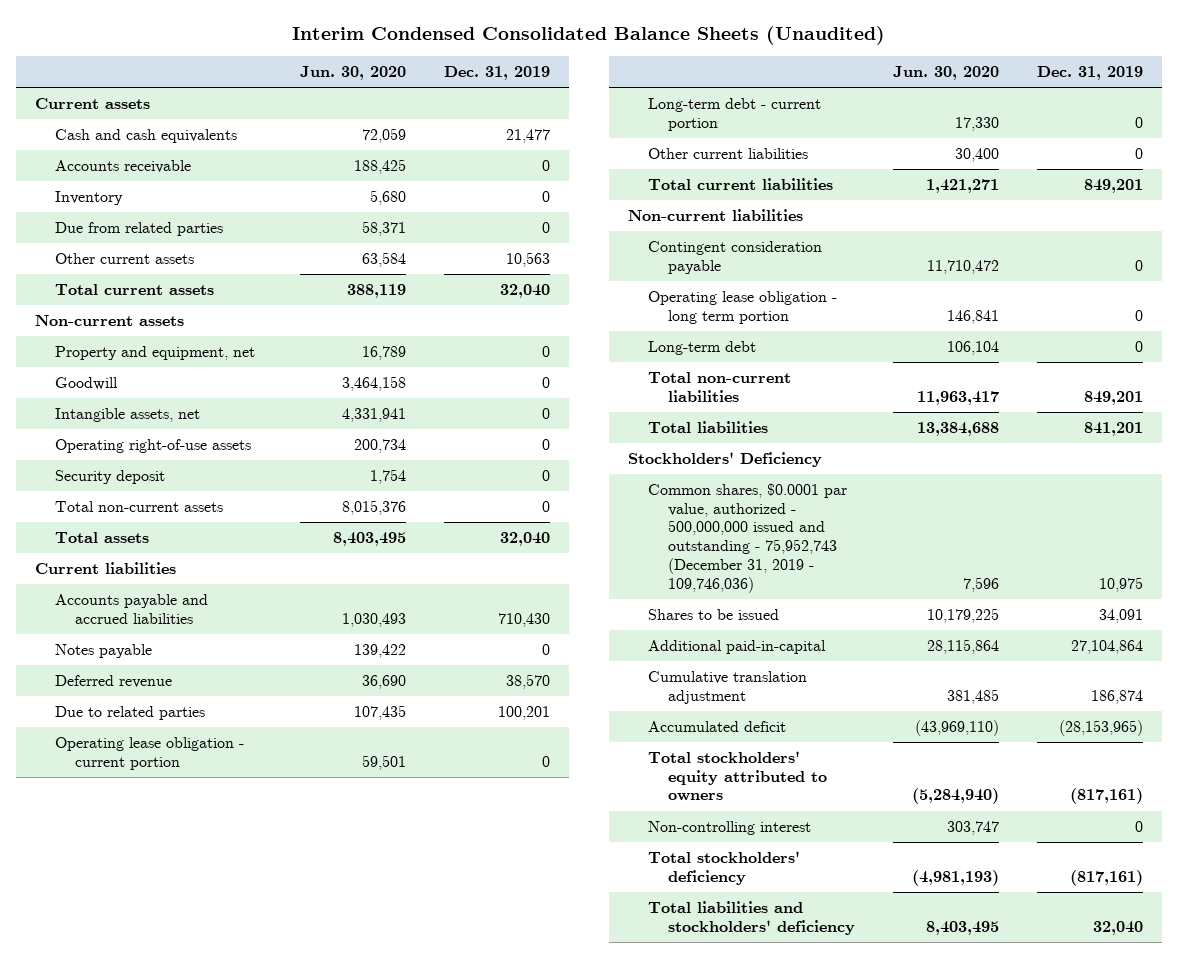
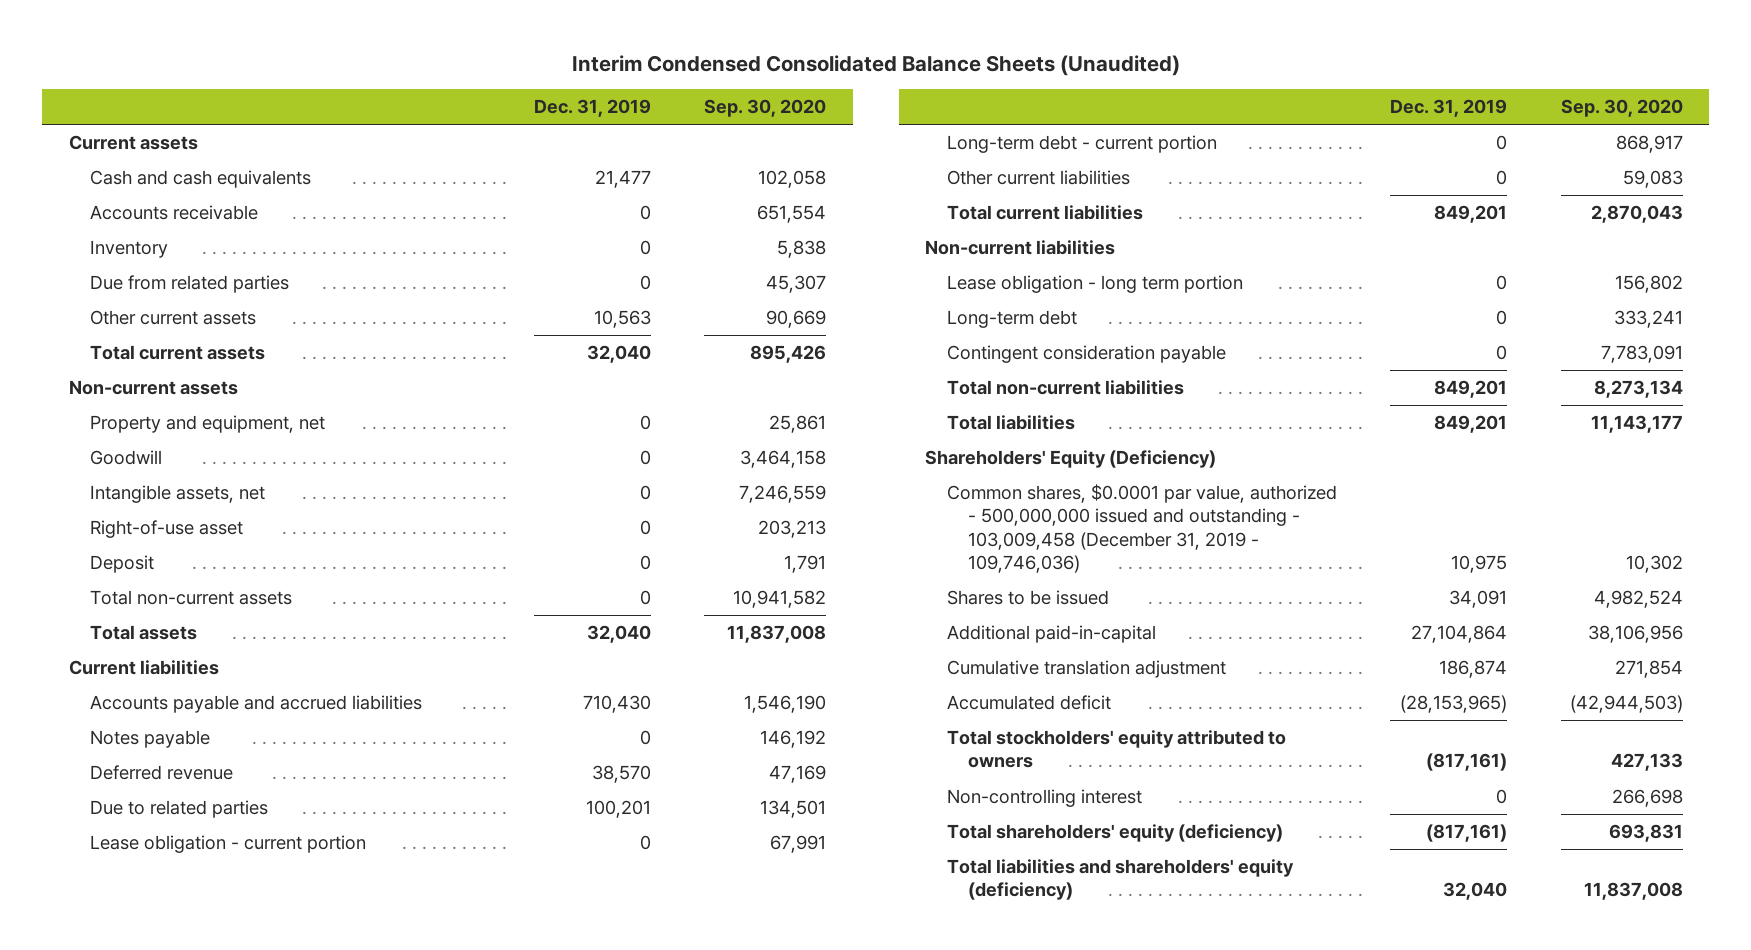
[299,66,406,81] Jun. 30, 2020 -> none
none -> [703,99,826,118] Sep. 30, 2020
[54,439,251,454] Operating right-of-use assets -> [90,520,244,539] Right-of-use asset
[54,470,165,485] Security deposit -> [90,555,155,574] Deposit
[54,737,244,770] Operating lease obligation - current portion -> [90,835,367,854] Lease obligation - current portion
[647,291,837,324] Operating lease obligation - long term portion -> [946,275,1243,294] Lease obligation - long term portion
[647,241,822,274] Contingent consideration payable -> [946,345,1226,364] Contingent consideration payable
[1084,422,1144,437] 841,201 -> [1434,415,1508,434] 849,201
[627,452,822,468] Stockholders' Deficiency -> [925,450,1217,469] Shareholders' Equity (Deficiency)
[647,483,847,593] Common shares, $0.0001 par value, authorized - 500,000,000 issued and outstanding - 75,952,743 (December 31, 2019 - 109,746,036) -> [946,484,1337,573] Common shares, $0.0001 par value, authorized - 500,000,000 issued and outstanding - 103,009,458 (December 31, 2019 - 109,746,036)
[647,851,800,885] Total stockholders' deficiency -> [946,824,1283,843] Total shareholders' equity (deficiency)
[647,901,856,935] Total liabilities and stockholders' deficiency -> [946,859,1294,901] Total liabilities and shareholders' equity (deficiency)

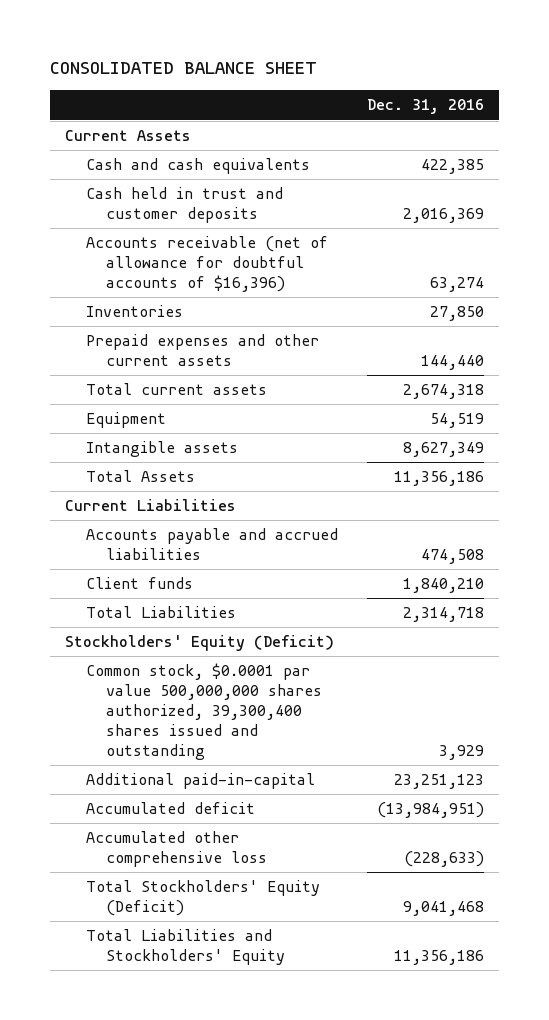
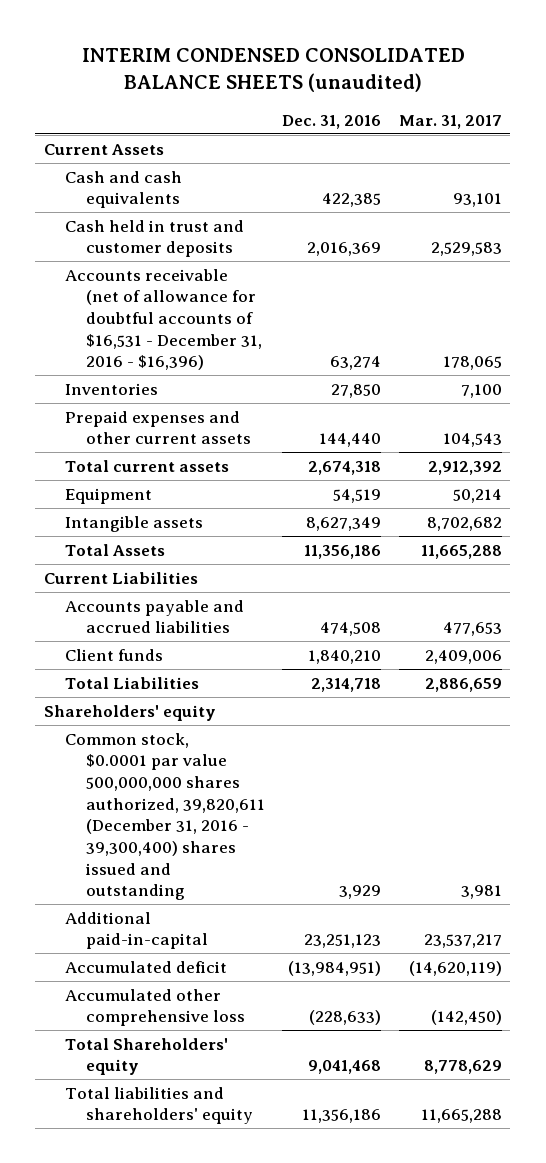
[50,62,318,75] CONSOLIDATED BALANCE SHEET -> [81,47,465,92] INTERIM CONDENSED CONSOLIDATED BALANCE SHEETS (unaudited)
none -> [398,114,502,129] Mar. 31, 2017
[85,236,328,292] Accounts receivable (net of allowance for doubtful accounts of $16,396) -> [64,268,262,371] Accounts receivable (net of allowance for doubtful accounts of $16,531 - December 31, 2016 - $16,396)
[64,635,334,652] Stockholders' Equity (Deficit) -> [44,704,217,721] Shareholders' equity
[85,663,323,760] Common stock, $0.0001 par value 500,000,000 shares authorized, 39,300,400 shares issued and outstanding -> [64,732,265,901] Common stock, $0.0001 par value 500,000,000 shares authorized, 39,820,611 (December 31, 2016 - 39,300,400) shares issued and outstanding
[85,880,320,917] Total Stockholders' Equity (Deficit) -> [64,1037,228,1076] Total Shareholders' equity
[85,929,286,966] Total Liabilities and Stockholders' Equity -> [64,1086,253,1125] Total liabilities and shareholders' equity

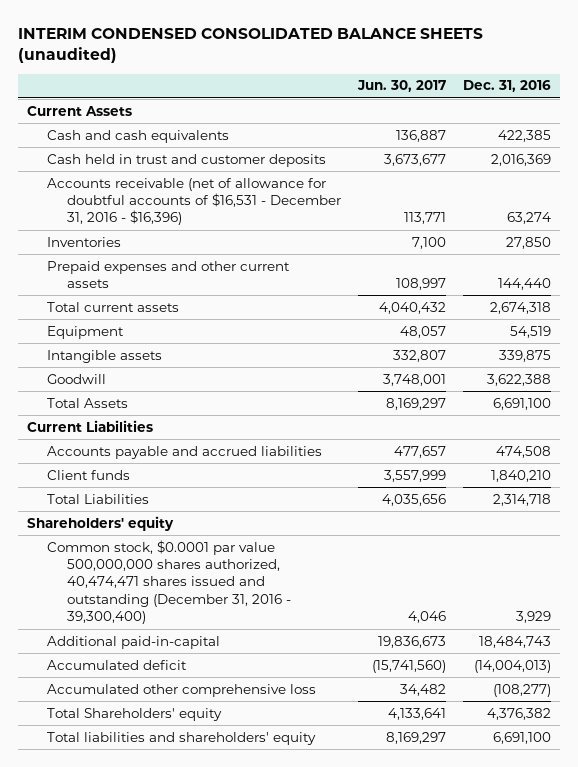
[398,114,502,129] Mar. 31, 2017 -> none
none -> [357,80,447,93] Jun. 30, 2017
[306,516,382,531] 8,627,349 -> [499,349,552,362] 339,875
none -> [47,373,107,384] Goodwill
[304,544,382,559] 11,356,186 -> [493,397,552,410] 6,691,100
[64,732,265,901] Common stock, $0.0001 par value 500,000,000 shares authorized, 39,820,611 (December 31, 2016 - 39,300,400) shares issued and outstanding -> [47,539,292,625] Common stock, $0.0001 par value 500,000,000 shares authorized, 40,474,471 shares issued and outstanding (December 31, 2016 - 39,300,400)
[304,934,382,949] 23,251,123 -> [479,635,552,648] 18,484,743
[288,960,382,976] (13,984,951) -> [474,659,552,673] (14,004,013)
[309,1010,382,1026] (228,633) -> [493,683,552,697] (108,277)
[308,1060,382,1075] 9,041,468 -> [487,707,552,720] 4,376,382
[302,1109,382,1124] 11,356,186 -> [493,731,552,744] 6,691,100

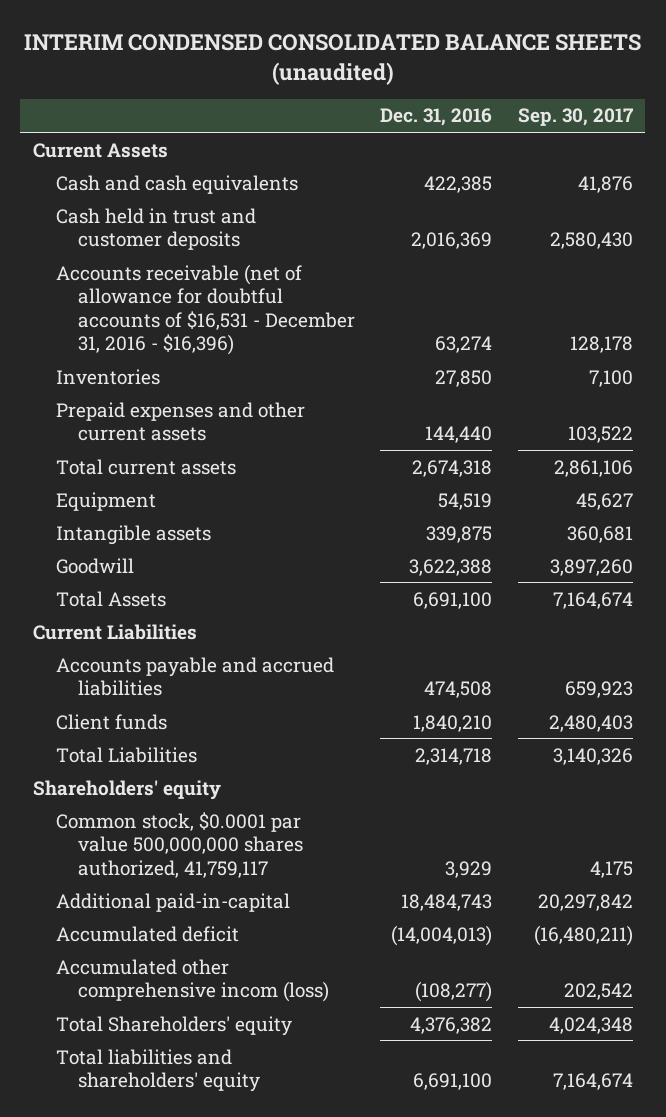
[357,80,447,93] Jun. 30, 2017 -> none
none -> [517,108,633,127] Sep. 30, 2017
[47,539,292,625] Common stock, $0.0001 par value 500,000,000 shares authorized, 40,474,471 shares issued and outstanding (December 31, 2016 - 39,300,400) -> [55,811,304,878] Common stock, $0.0001 par value 500,000,000 shares authorized, 41,759,117
[47,683,317,697] Accumulated other comprehensive loss -> [55,958,330,1003] Accumulated other comprehensive incom (loss)

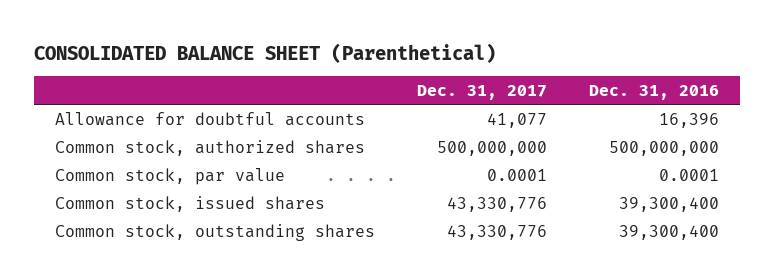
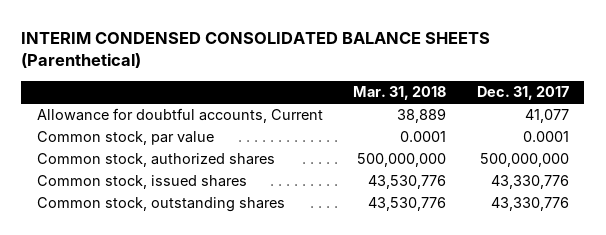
[34,42,497,63] CONSOLIDATED BALANCE SHEET (Parenthetical) -> [21,31,491,69] INTERIM CONDENSED CONSOLIDATED BALANCE SHEETS (Parenthetical)
[588,84,719,100] Dec. 31, 2016 -> none
none -> [353,86,447,101] Mar. 31, 2018
[55,111,366,126] Allowance for doubtful accounts -> [36,108,323,124] Allowance for doubtful accounts, Current
[55,139,366,156] Common stock, authorized shares -> [36,153,275,168] Common stock, authorized shares

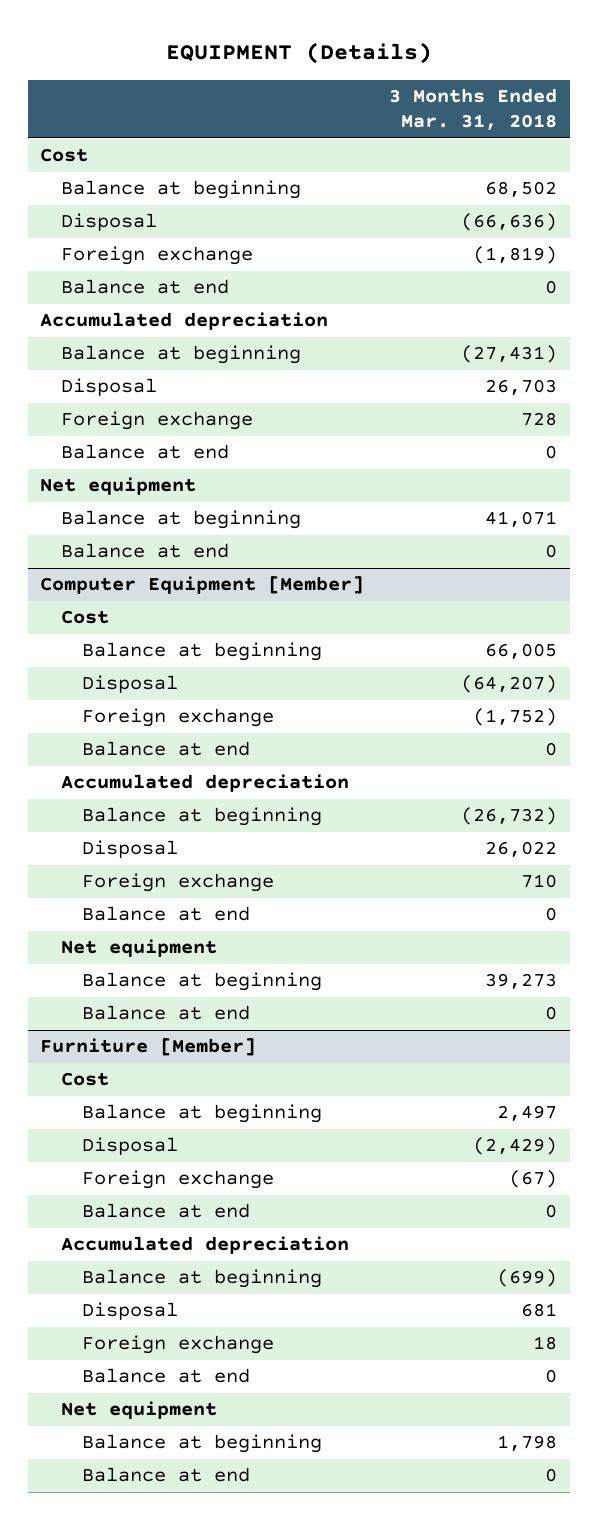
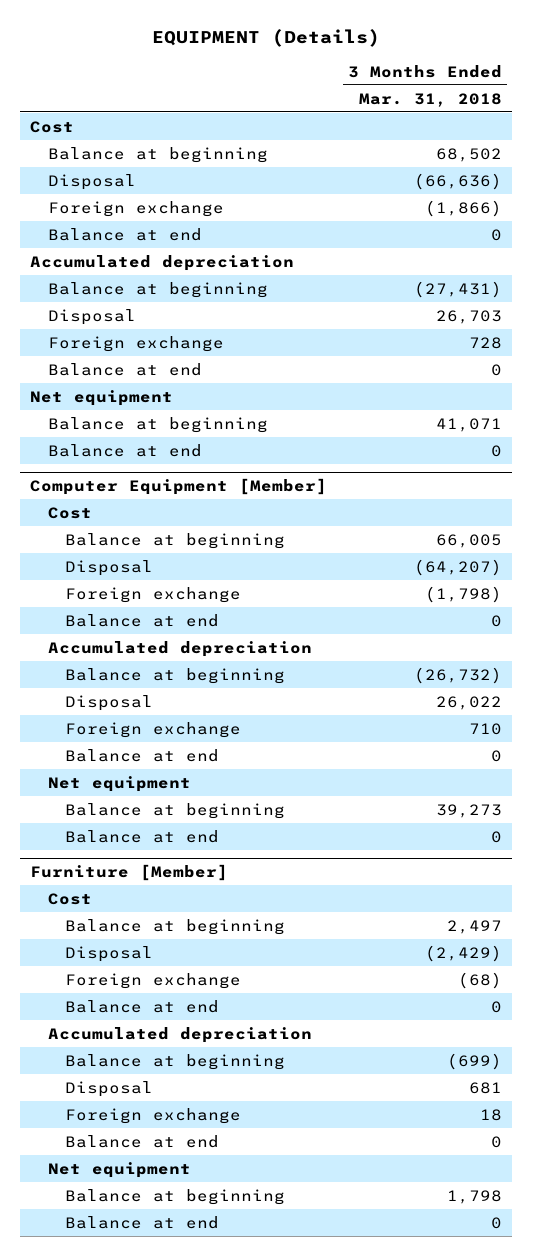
[473,246,558,265] (1,819) -> [425,199,503,217] (1,866)
[473,708,558,727] (1,752) -> [425,585,503,603] (1,798)
[509,1170,558,1189] (67) -> [458,971,503,989] (68)

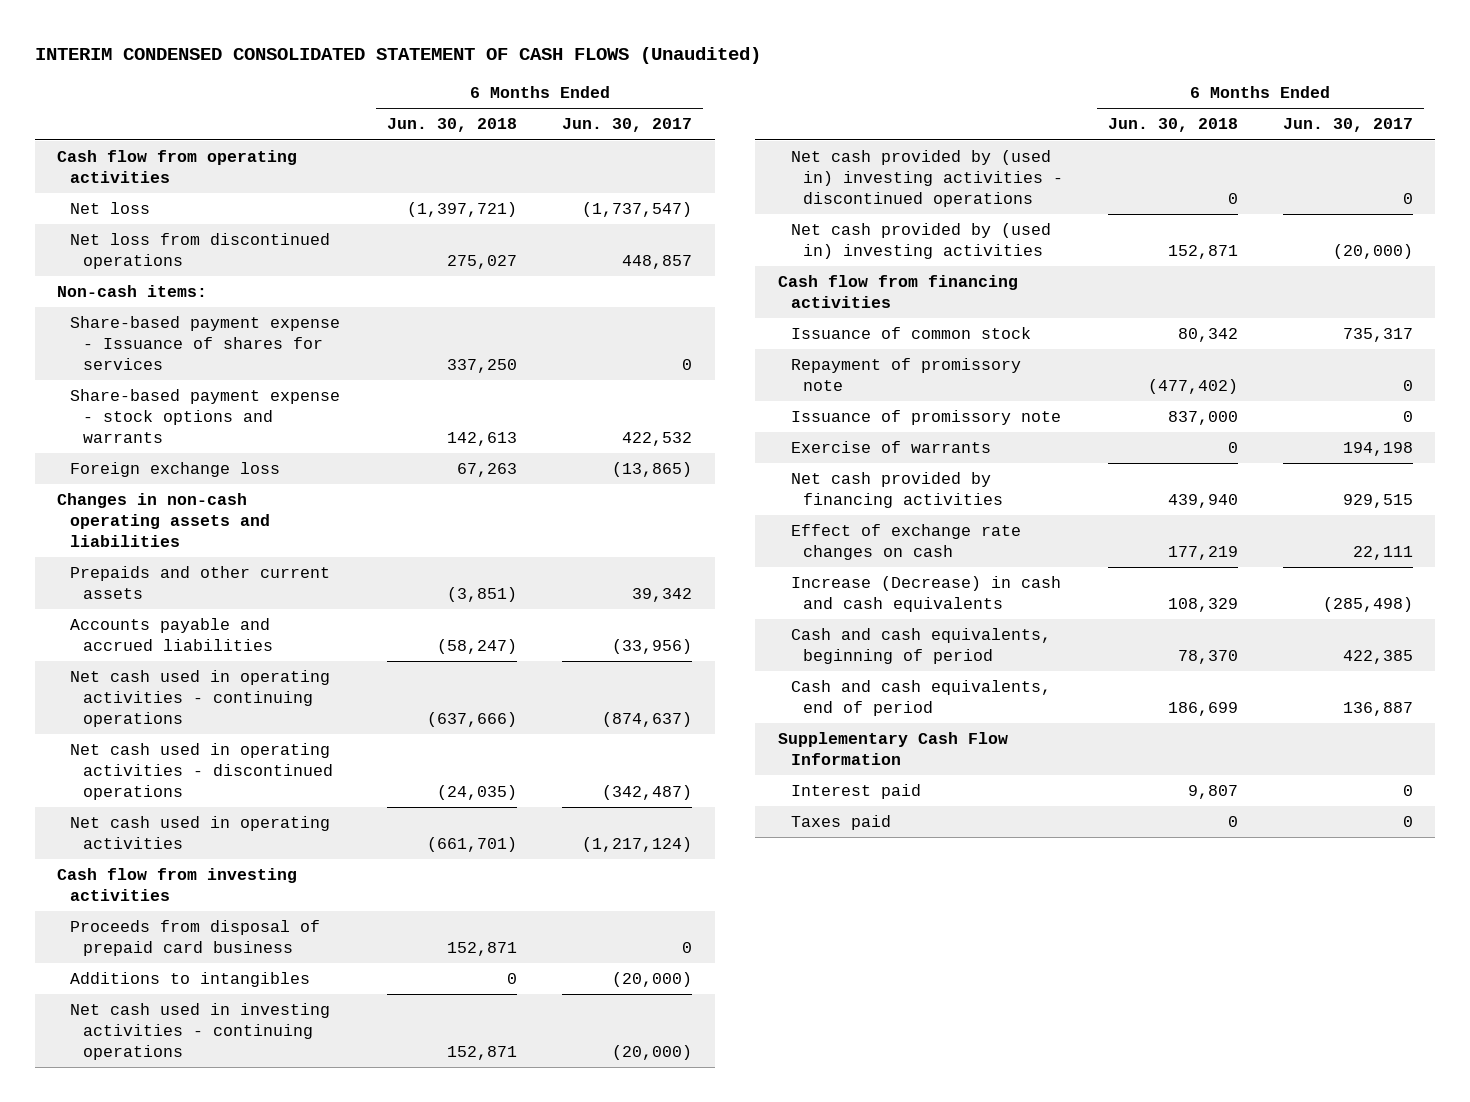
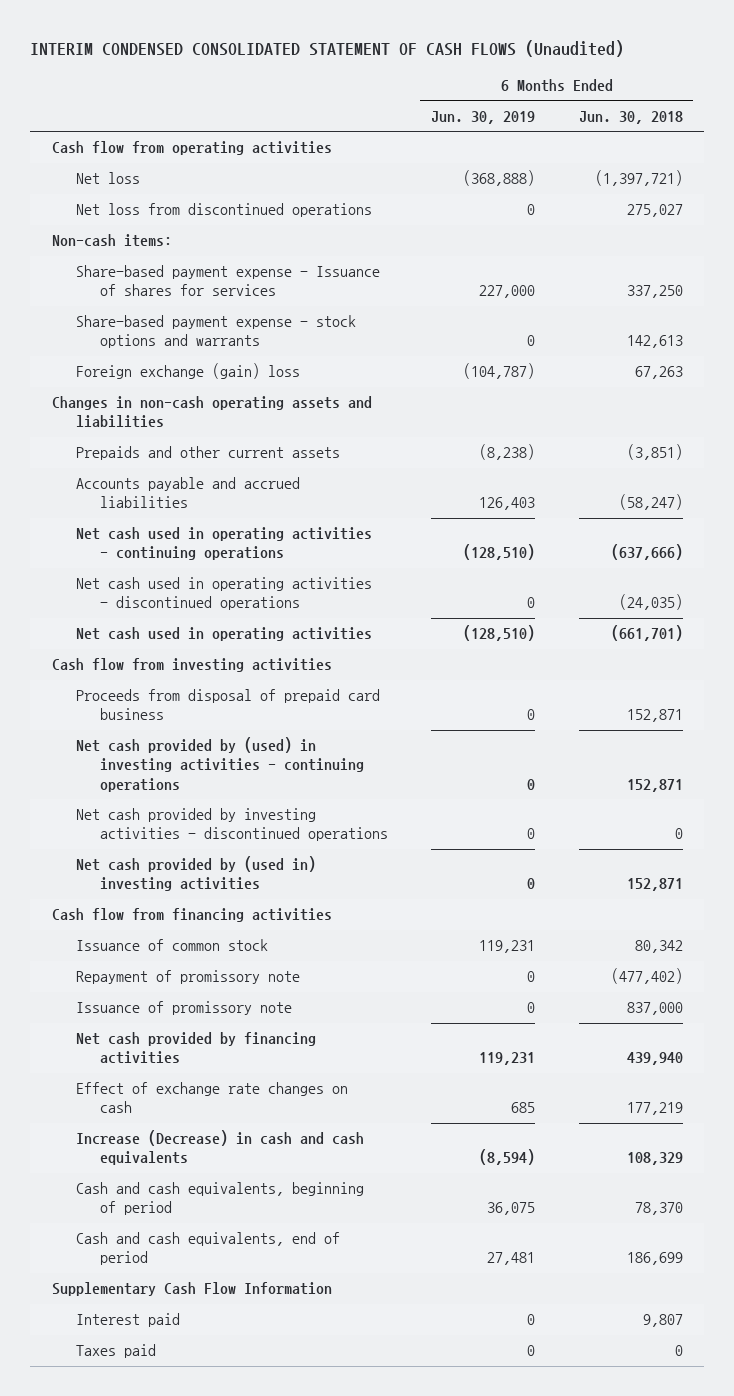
[562,118,693,133] Jun. 30, 2017 -> none
none -> [431,110,536,124] Jun. 30, 2019
[69,462,280,478] Foreign exchange loss -> [75,363,300,380] Foreign exchange (gain) loss
[69,972,310,988] Additions to intangibles -> none
[69,1003,330,1061] Net cash used in investing activities - continuing operations -> [75,737,364,792] Net cash provided by (used) in investing activities - continuing operations
[790,150,1064,208] Net cash provided by (used in) investing activities - discontinued operations -> [75,808,388,842] Net cash provided by investing activities - discontinued operations
[790,441,991,454] Exercise of warrants -> none

